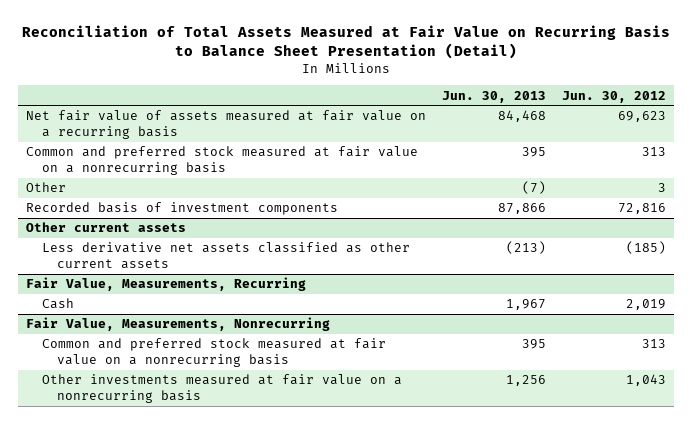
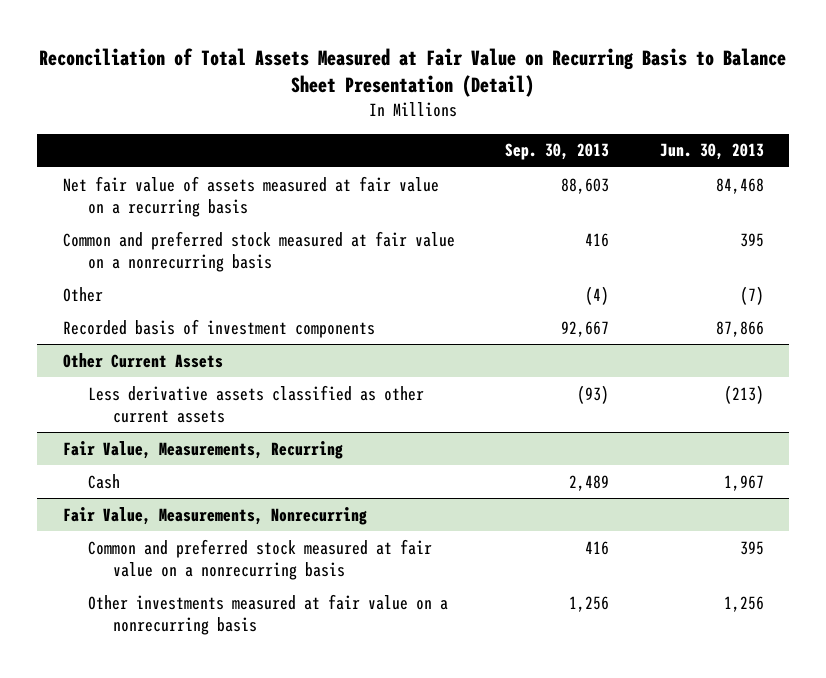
[562,90,667,103] Jun. 30, 2012 -> none
none -> [505,143,610,161] Sep. 30, 2013
[25,222,186,233] Other current assets -> [62,352,223,368] Other Current Assets
[41,242,410,269] Less derivative net assets classified as other current assets -> [87,384,424,423] Less derivative assets classified as other current assets

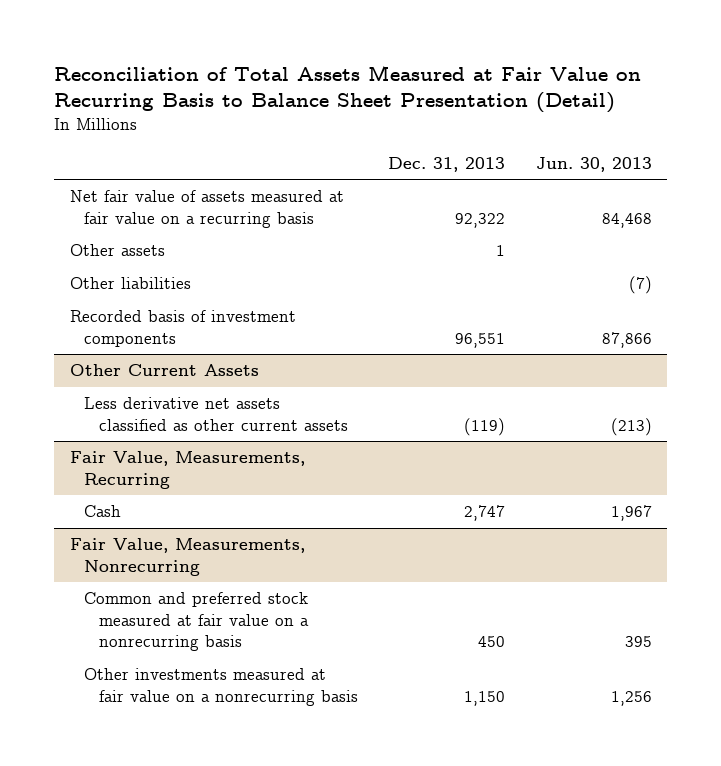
[505,143,610,161] Sep. 30, 2013 -> none
none -> [388,156,506,172] Dec. 31, 2013
[62,230,455,272] Common and preferred stock measured at fair value on a nonrecurring basis -> none
none -> [69,244,165,257] Other assets
[62,286,103,302] Other -> [69,277,191,290] Other liabilities
[87,384,424,423] Less derivative assets classified as other current assets -> [84,397,349,431] Less derivative net assets classified as other current assets

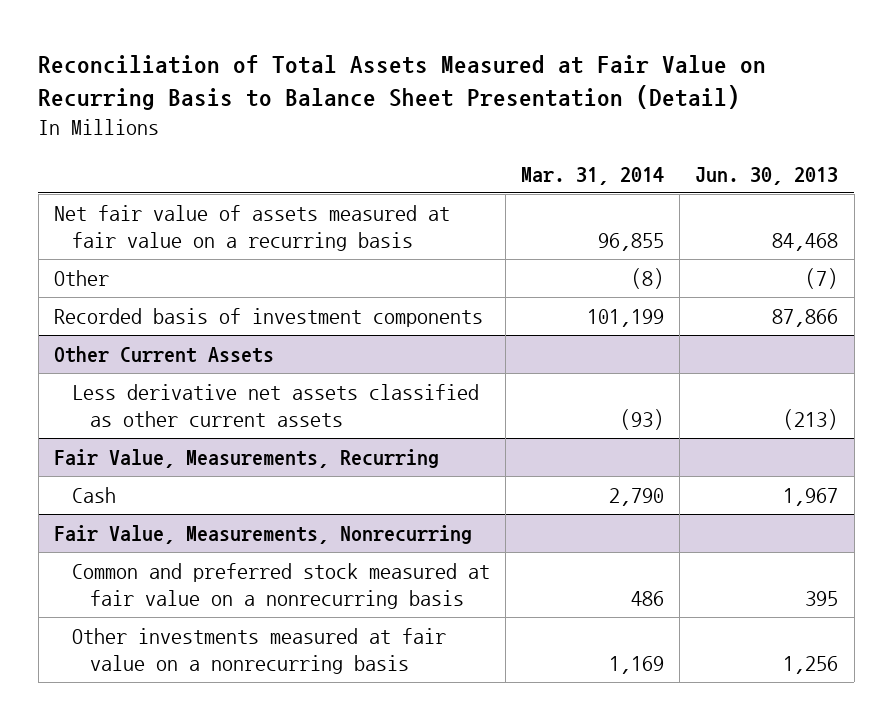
[388,156,506,172] Dec. 31, 2013 -> none
none -> [521,166,665,185] Mar. 31, 2014
[69,244,165,257] Other assets -> none
[69,277,191,290] Other liabilities -> [53,269,109,286] Other

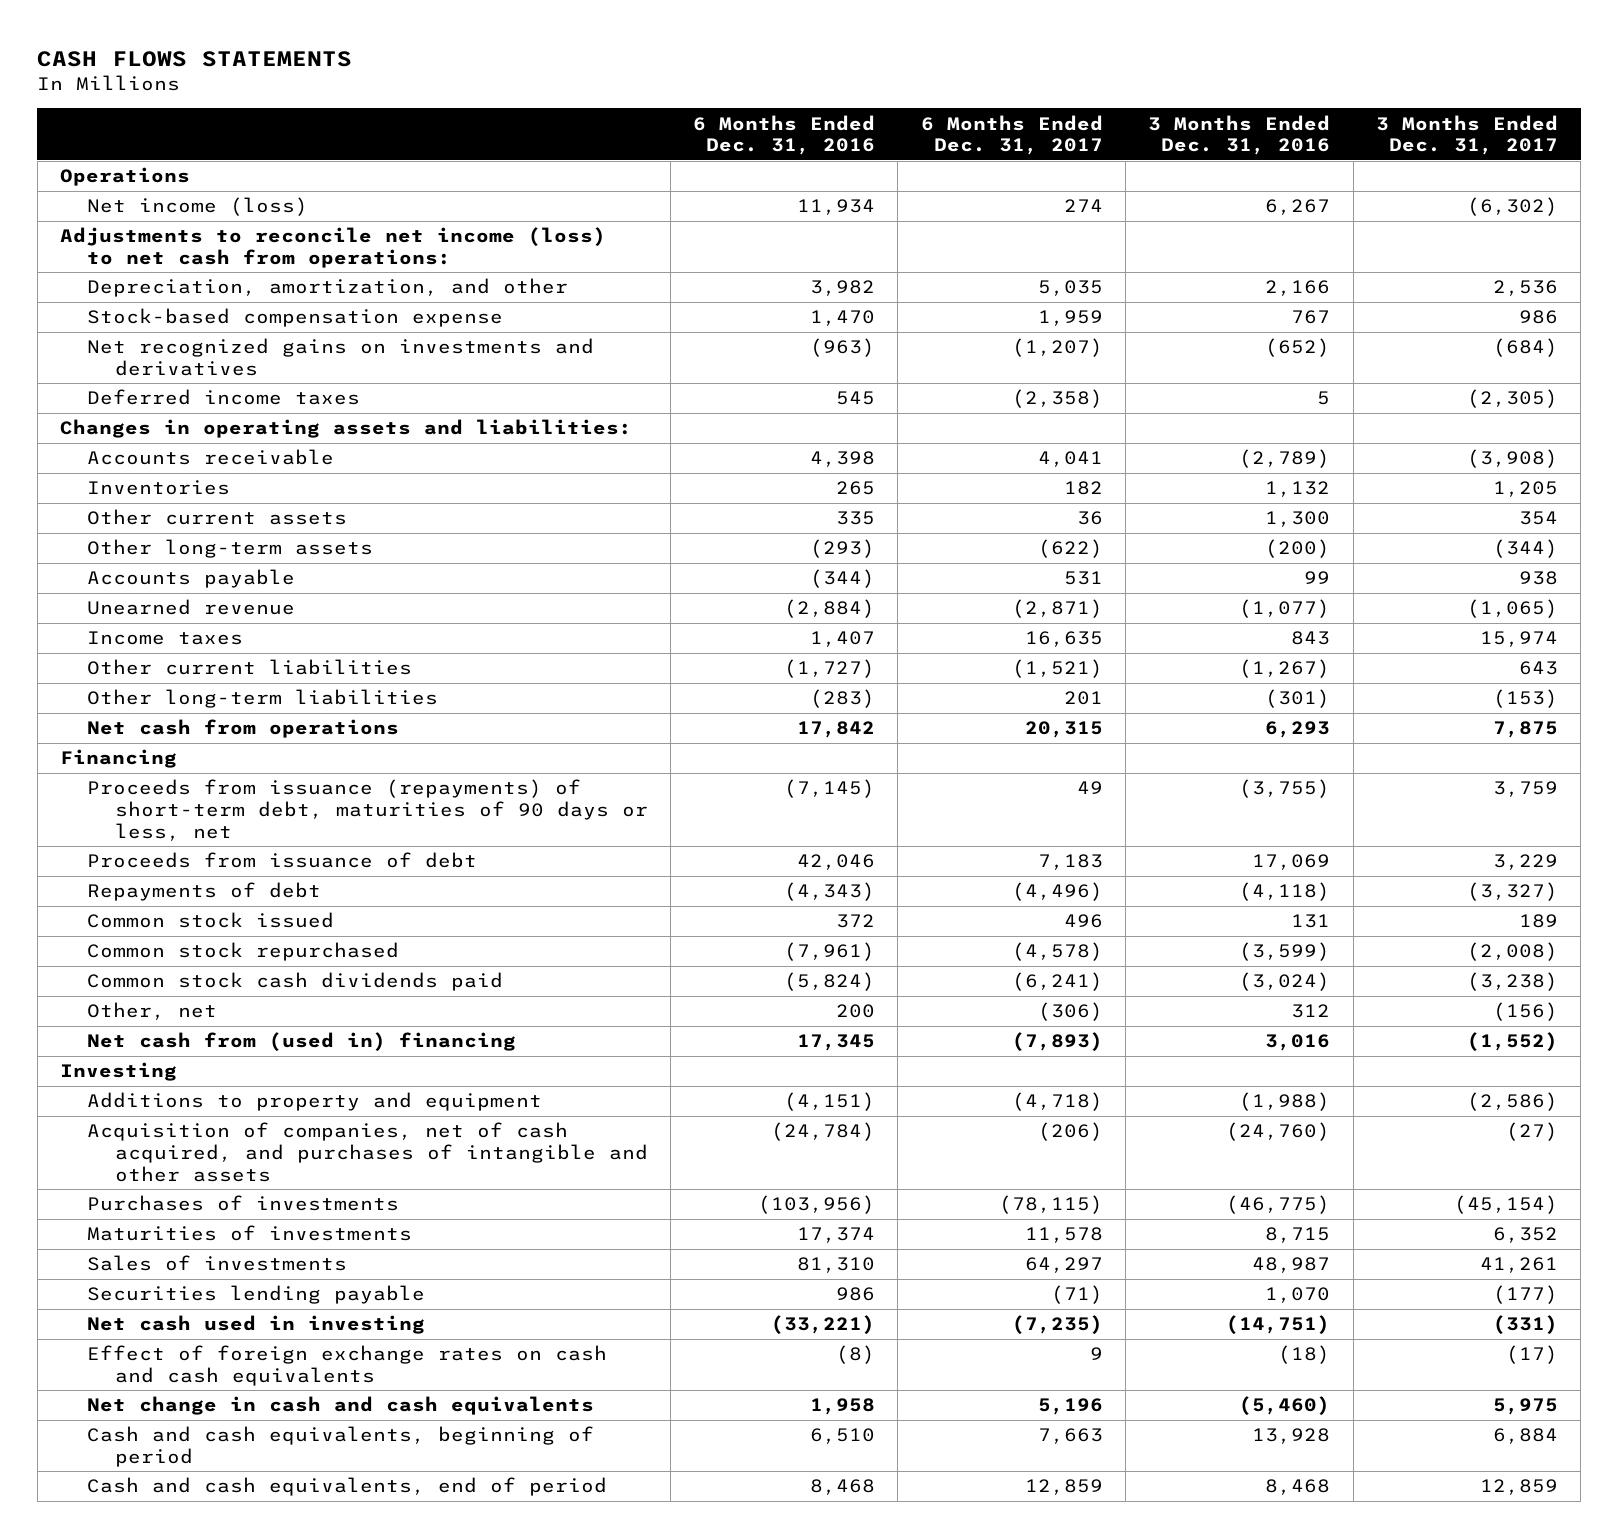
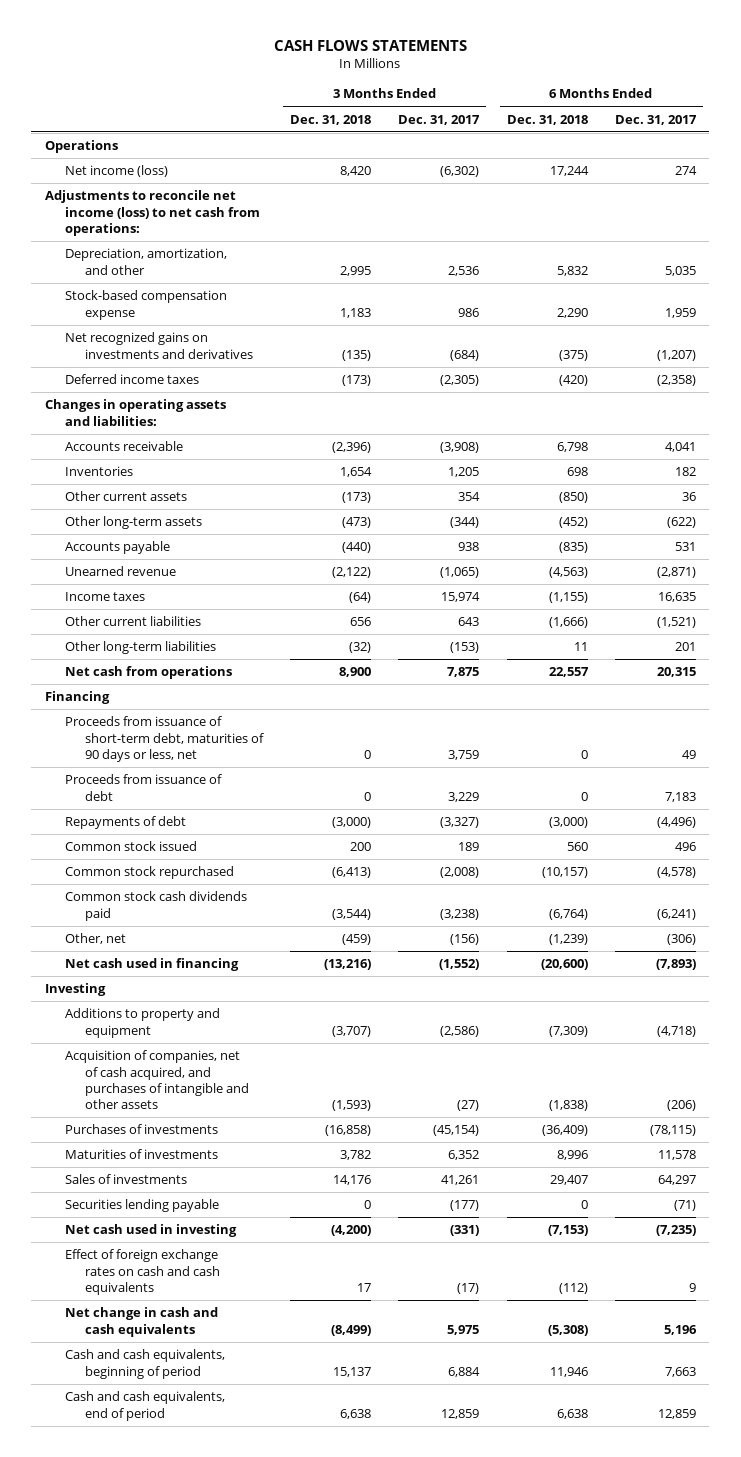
[693,114,876,156] 6 Months Ended Dec. 31, 2016 -> none
[1148,114,1331,156] 3 Months Ended Dec. 31, 2016 -> none
none -> [290,114,372,125] Dec. 31, 2018
none -> [506,114,588,125] Dec. 31, 2018
[87,779,648,841] Proceeds from issuance (repayments) of short-term debt, maturities of 90 days or less, net -> [64,716,265,762] Proceeds from issuance of short-term debt, maturities of 90 days or less, net
[87,1032,517,1052] Net cash from (used in) financing -> [64,958,239,972] Net cash used in financing

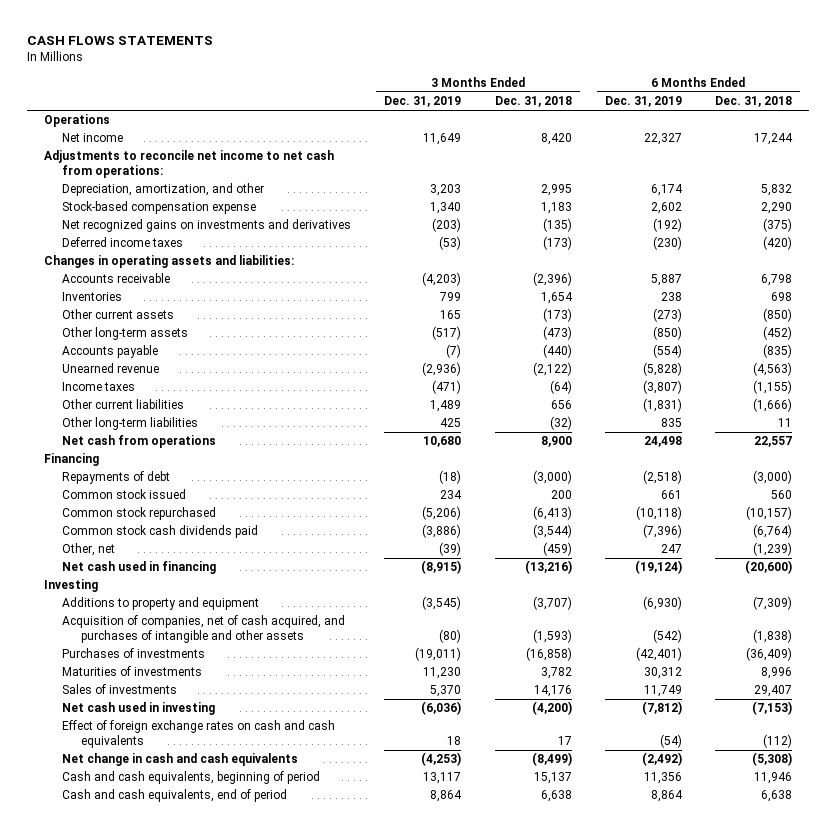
[398,114,481,125] Dec. 31, 2017 -> none
[614,114,697,125] Dec. 31, 2017 -> none
none -> [384,95,462,107] Dec. 31, 2019
none -> [604,95,682,107] Dec. 31, 2019
[64,165,168,178] Net income (loss) -> [62,133,124,143] Net income
[44,190,260,236] Adjustments to reconcile net income (loss) to net cash from operations: -> [43,150,334,179] Adjustments to reconcile net income to net cash from operations:
[64,716,265,762] Proceeds from issuance of short-term debt, maturities of 90 days or less, net -> none
[64,774,222,801] Proceeds from issuance of debt -> none
[64,1199,219,1213] Securities lending payable -> none

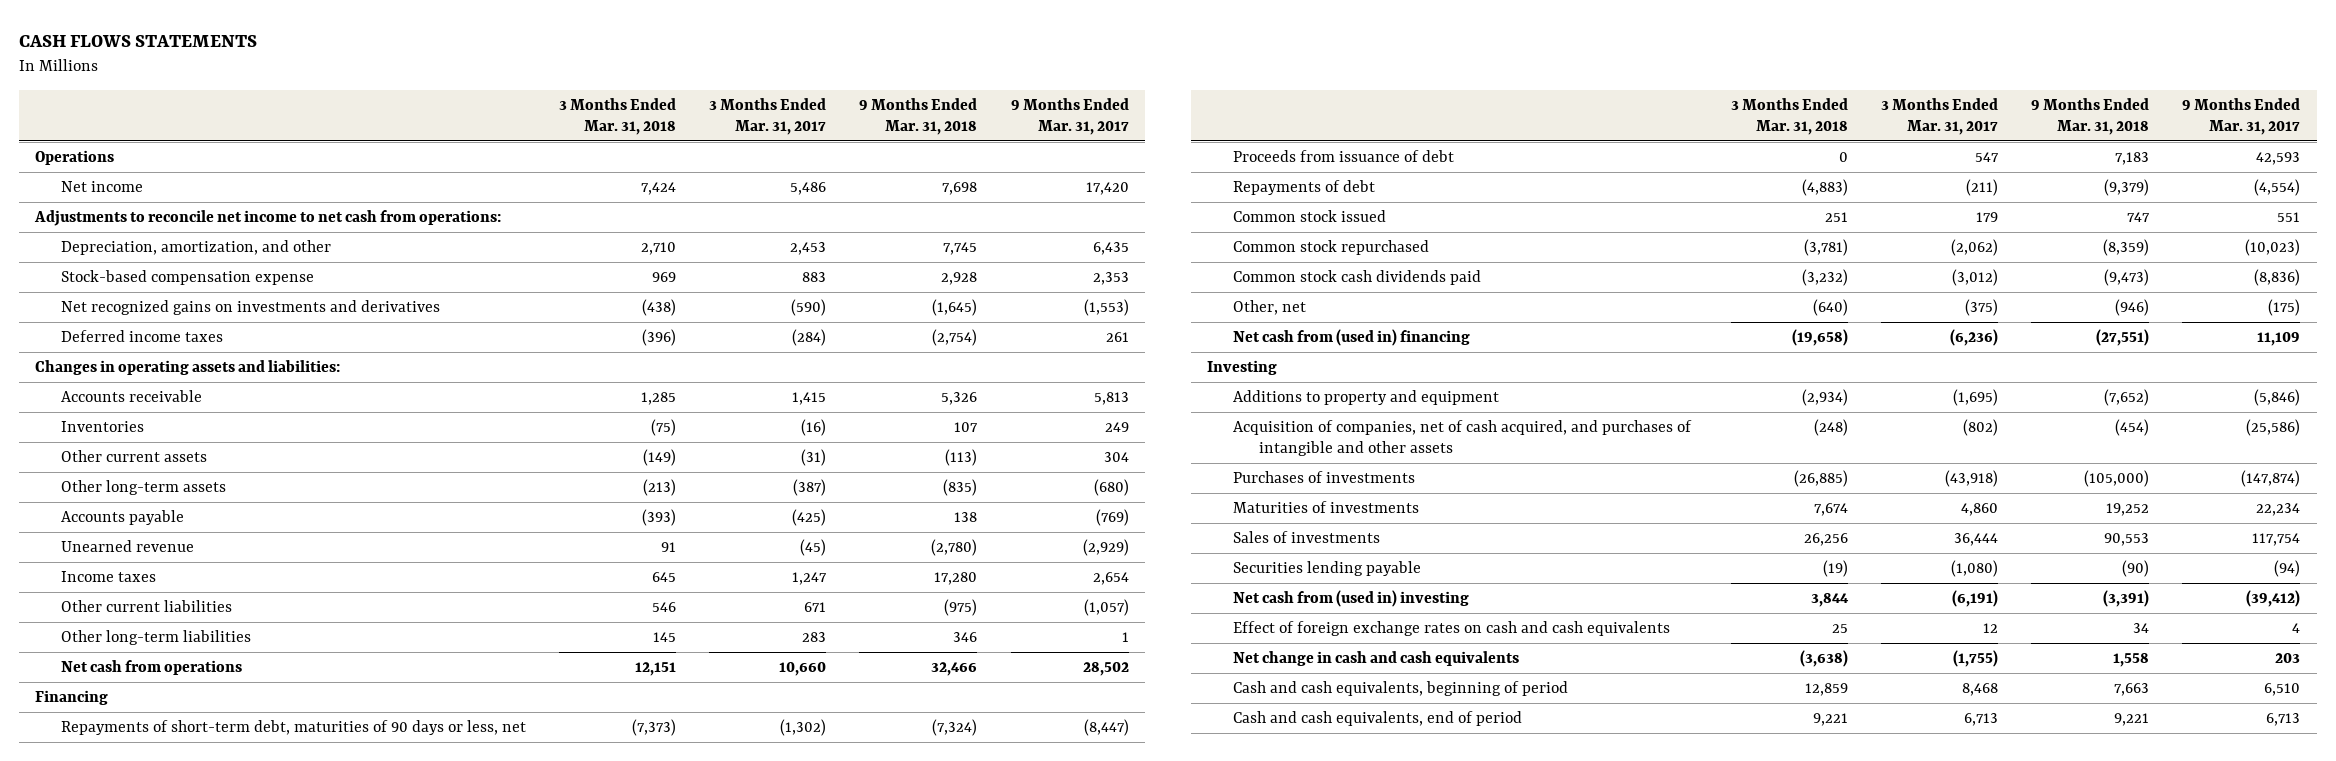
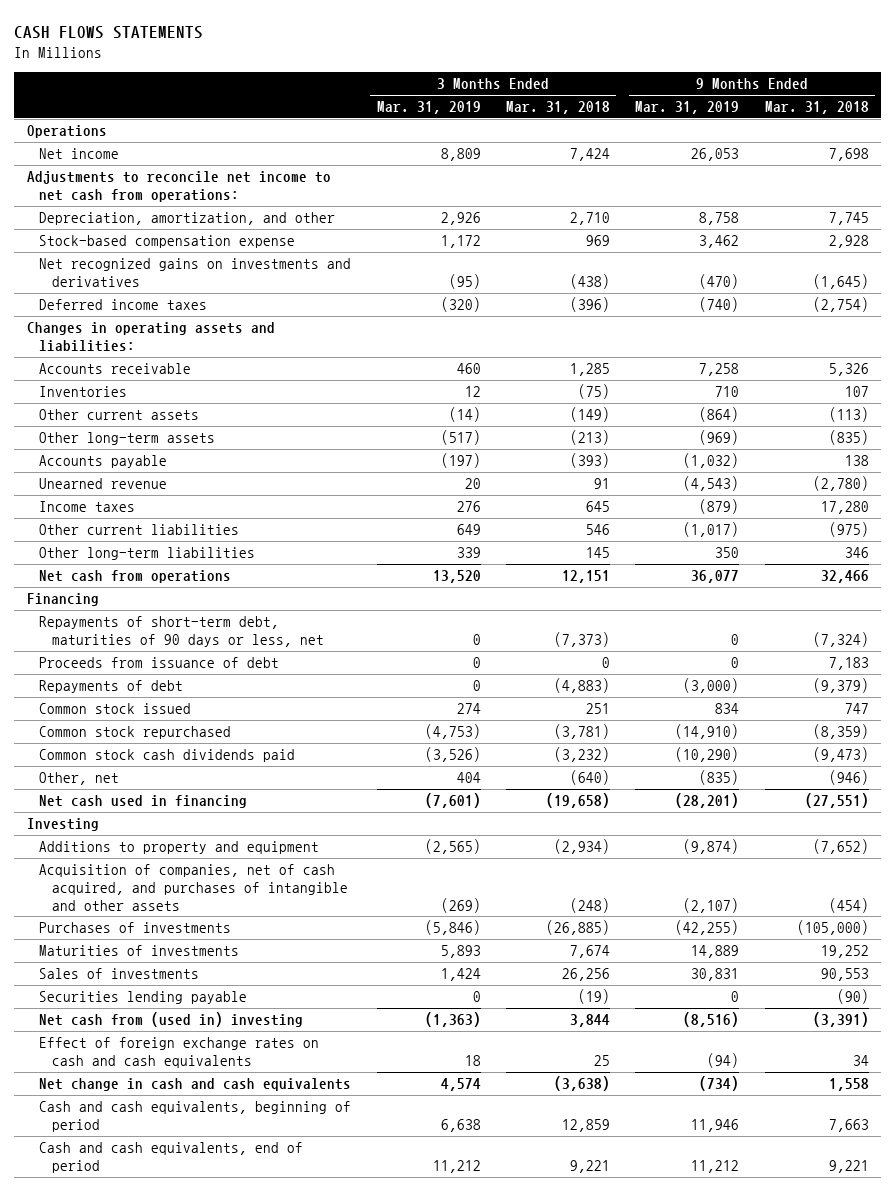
[709,97,827,135] 3 Months Ended Mar. 31, 2017 -> none
[1010,97,1129,135] 9 Months Ended Mar. 31, 2017 -> none
none -> [376,101,481,115] Mar. 31, 2019
none -> [635,101,740,115] Mar. 31, 2019
[1232,329,1470,347] Net cash from (used in) financing -> [39,795,248,809] Net cash used in financing

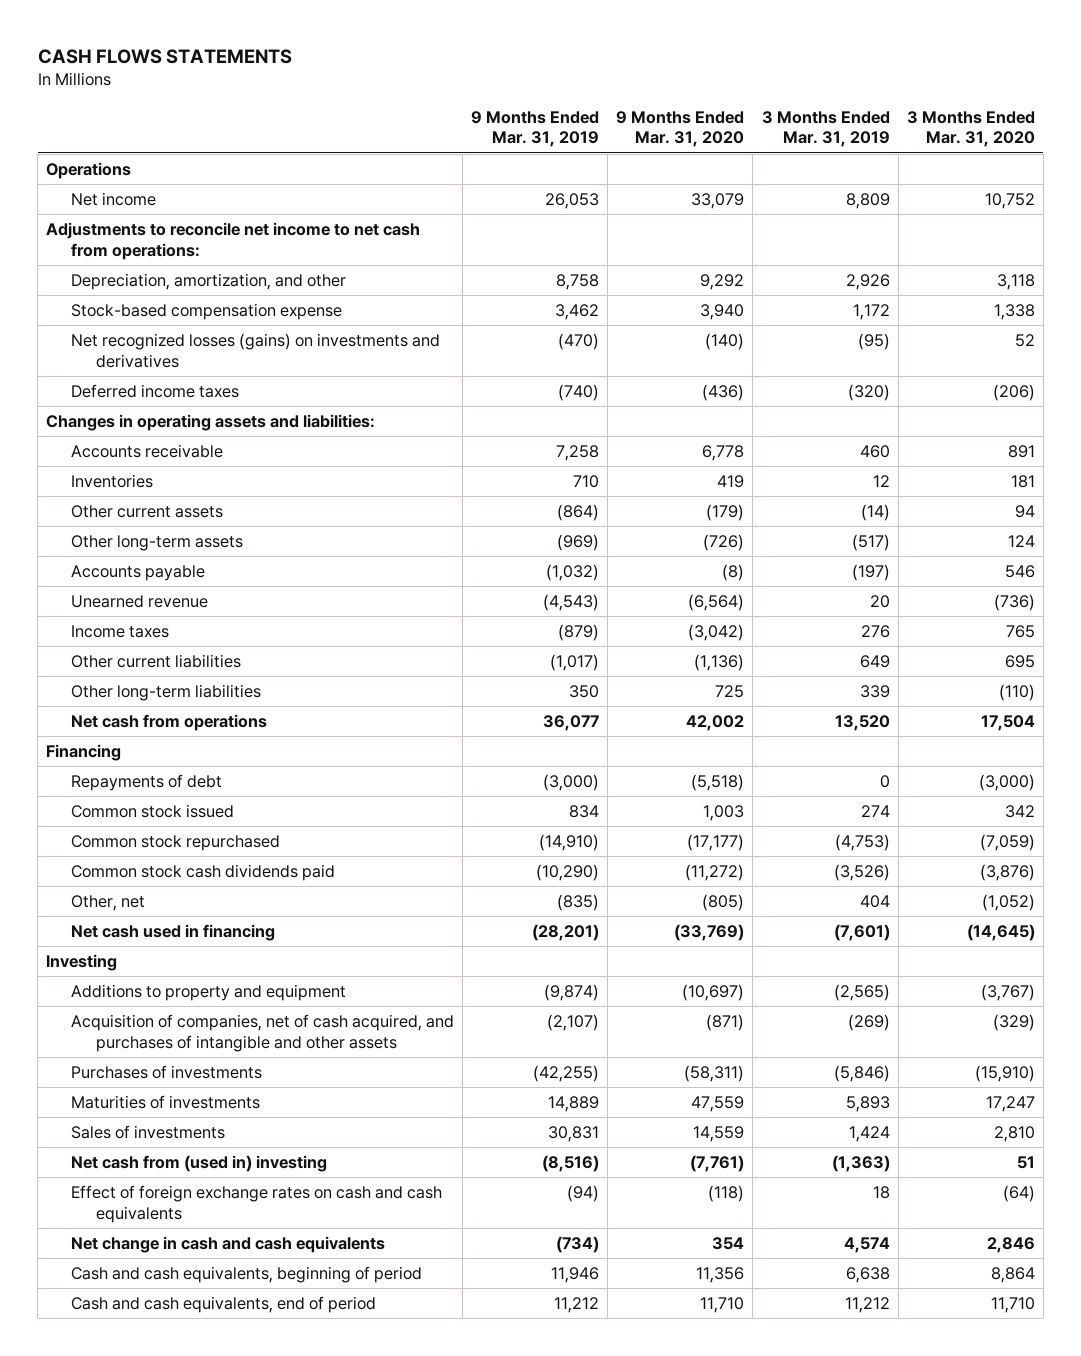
[506,101,611,115] Mar. 31, 2018 -> none
[764,101,869,115] Mar. 31, 2018 -> none
none -> [616,110,745,148] 9 Months Ended Mar. 31, 2020
none -> [906,110,1035,148] 3 Months Ended Mar. 31, 2020
[39,258,352,287] Net recognized gains on investments and derivatives -> [71,332,441,368] Net recognized losses (gains) on investments and derivatives
[39,616,325,647] Repayments of short-term debt, maturities of 90 days or less, net -> none
[39,657,280,669] Proceeds from issuance of debt -> none
[39,991,248,1005] Securities lending payable -> none

